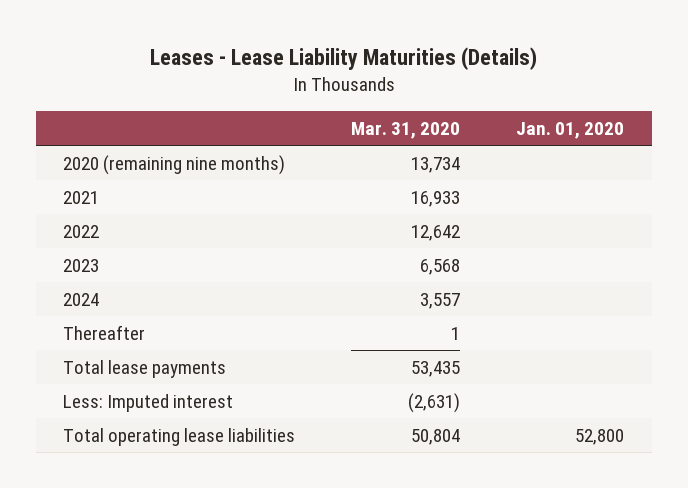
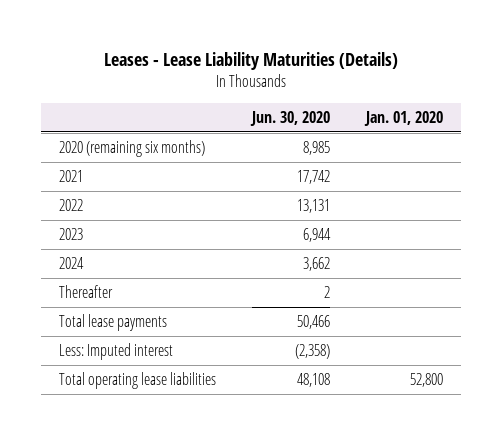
[351,121,461,139] Mar. 31, 2020 -> none
none -> [250,110,331,126] Jun. 30, 2020
[63,154,286,175] 2020 (remaining nine months) -> [59,140,206,158] 2020 (remaining six months)

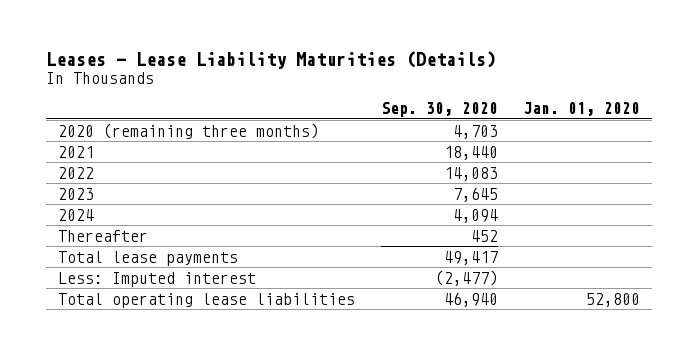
[250,110,331,126] Jun. 30, 2020 -> none
none -> [380,102,498,118] Sep. 30, 2020
[59,140,206,158] 2020 (remaining six months) -> [58,122,320,139] 2020 (remaining three months)

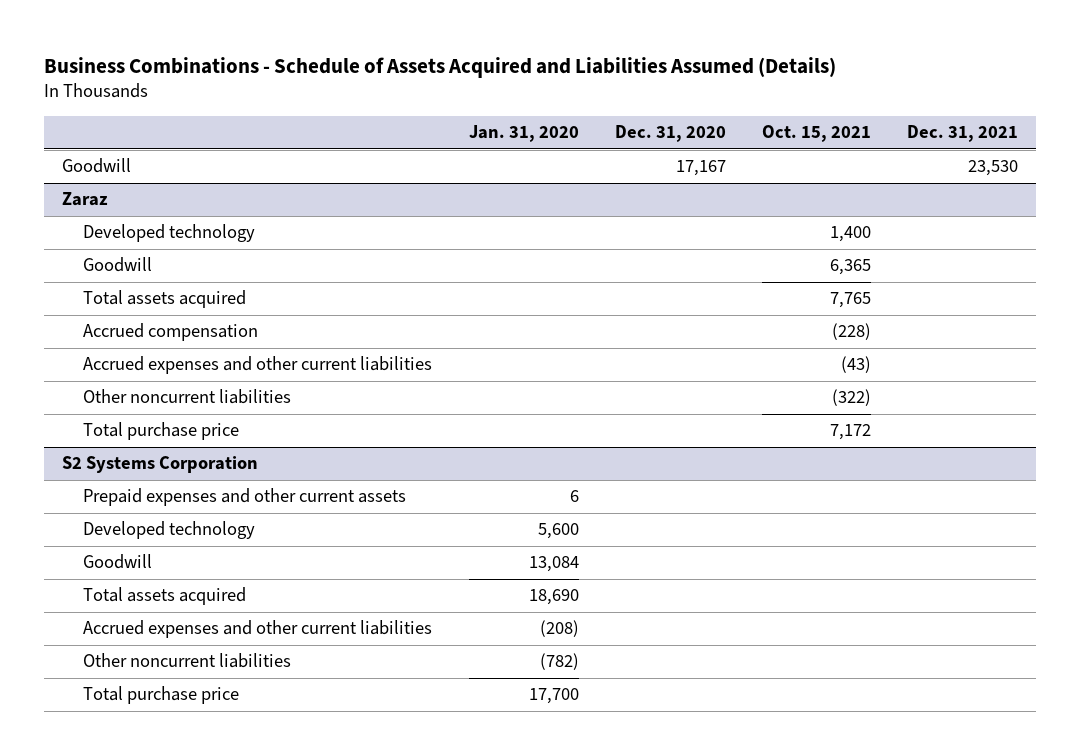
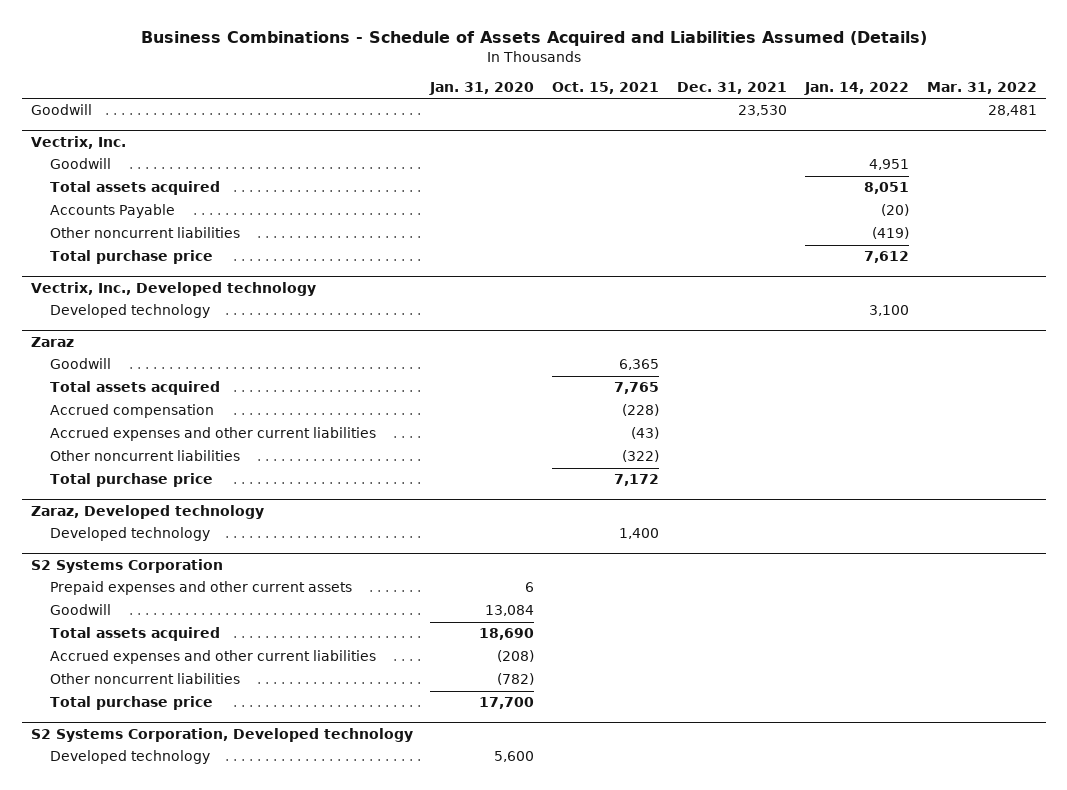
[614,125,726,143] Dec. 31, 2020 -> none
none -> [803,81,909,95] Jan. 14, 2022
none -> [926,81,1037,94] Mar. 31, 2022
none -> [30,135,126,149] Vectrix, Inc.
none -> [50,158,112,170] Goodwill
none -> [50,181,221,196] Total assets acquired
none -> [50,204,176,219] Accounts Payable
none -> [50,227,241,239] Other noncurrent liabilities
none -> [50,250,214,265] Total purchase price
none -> [30,281,316,296] Vectrix, Inc., Developed technology
none -> [50,304,211,319] Developed technology
[83,224,256,243] Developed technology -> none
none -> [30,504,264,519] Zaraz, Developed technology
none -> [50,527,211,542] Developed technology
[83,521,256,540] Developed technology -> none
none -> [30,727,413,742] S2 Systems Corporation, Developed technology
none -> [50,750,211,765] Developed technology

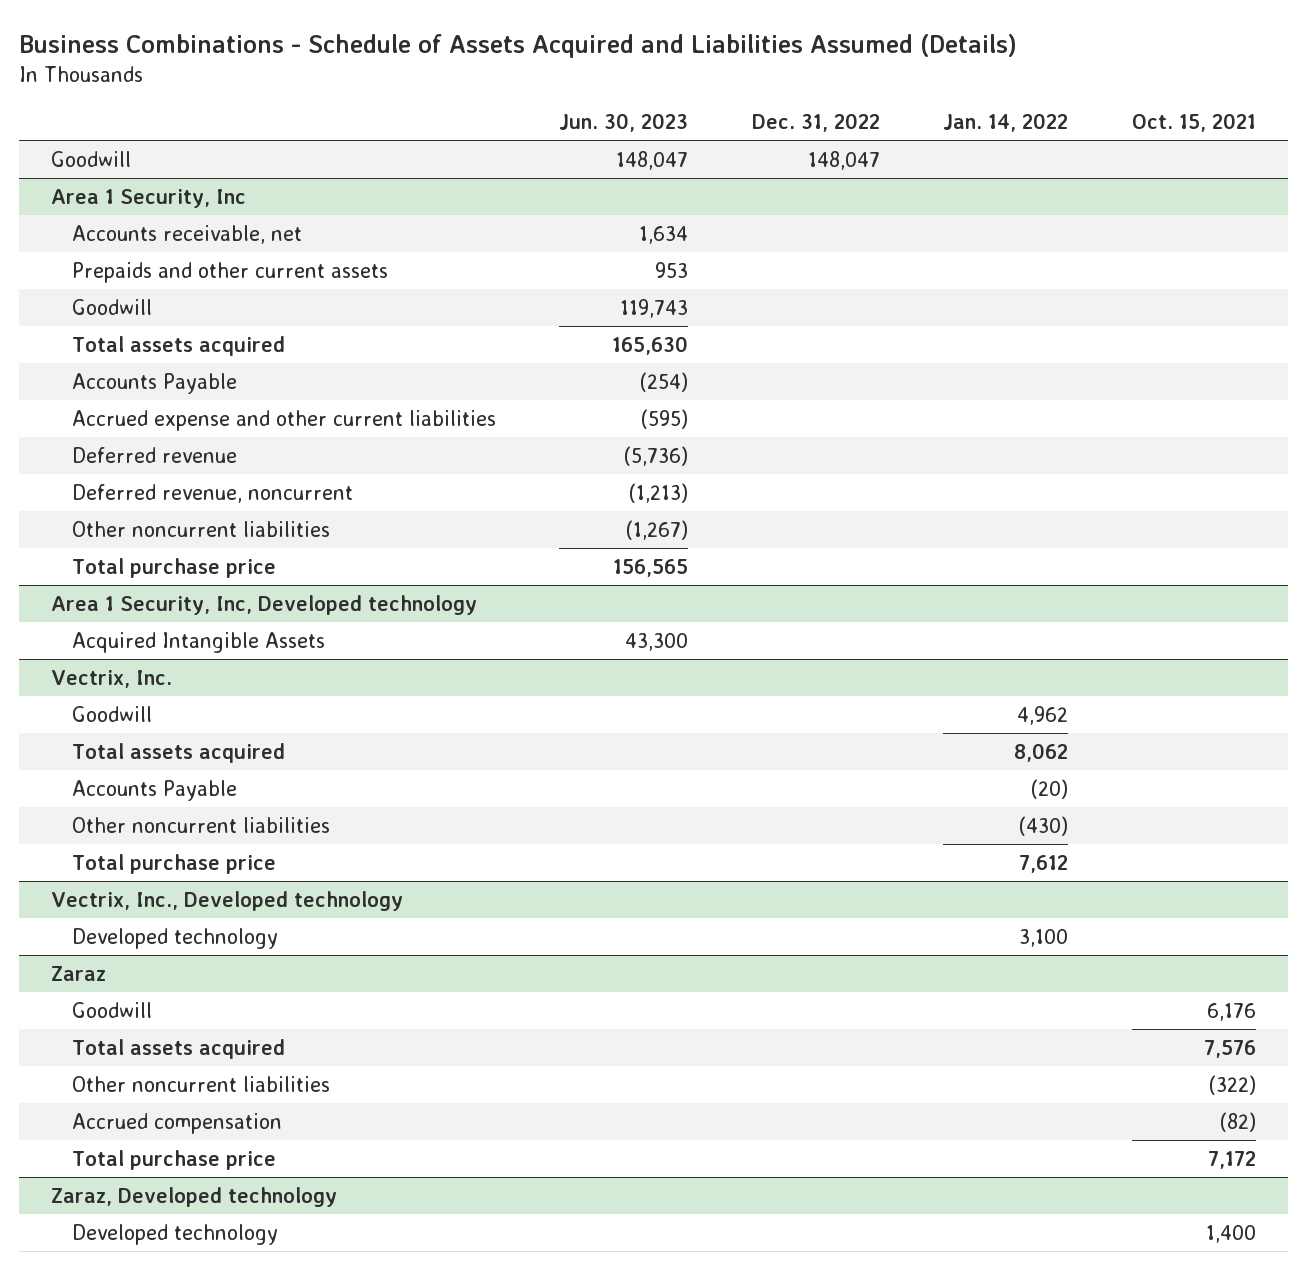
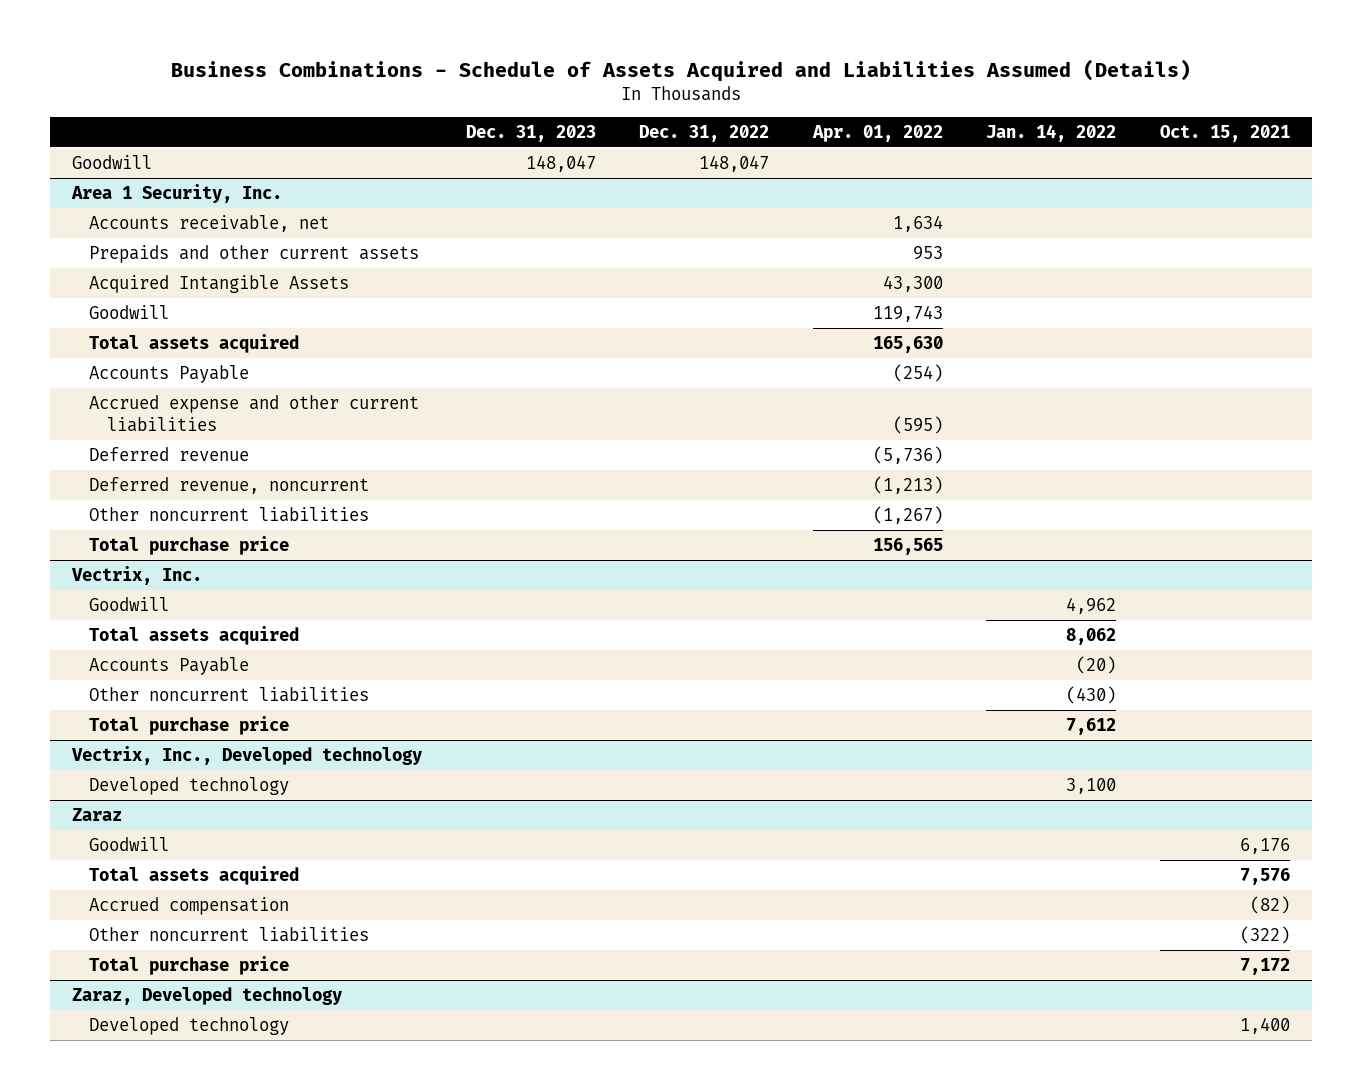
[559,113,689,133] Jun. 30, 2023 -> none
none -> [465,124,596,142] Dec. 31, 2023
none -> [811,124,943,142] Apr. 01, 2022
[50,188,246,208] Area 1 Security, Inc -> [70,184,282,204] Area 1 Security, Inc.
none -> [89,275,350,294] Acquired Intangible Assets
[50,594,477,615] Area 1 Security, Inc, Developed technology -> none
[71,631,325,653] Acquired Intangible Assets -> none
[71,1075,330,1092] Other noncurrent liabilities -> [89,927,370,943] Other noncurrent liabilities

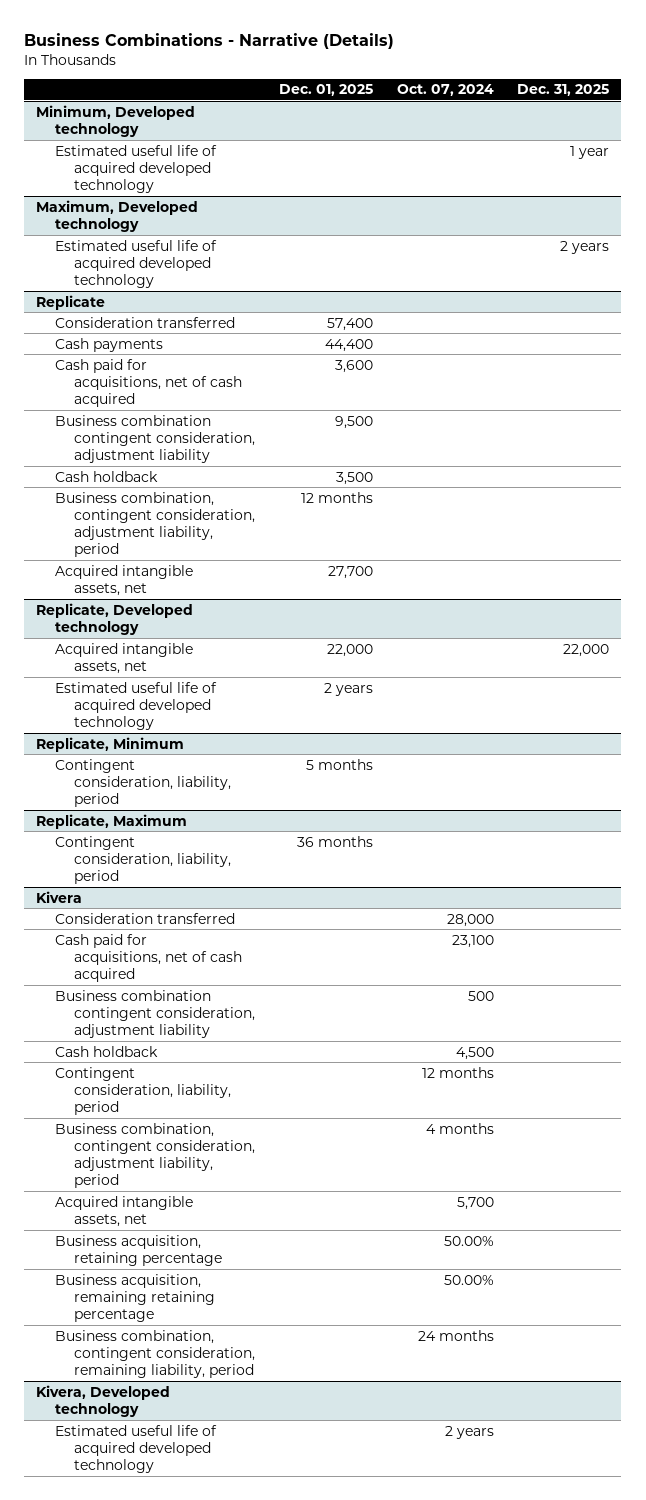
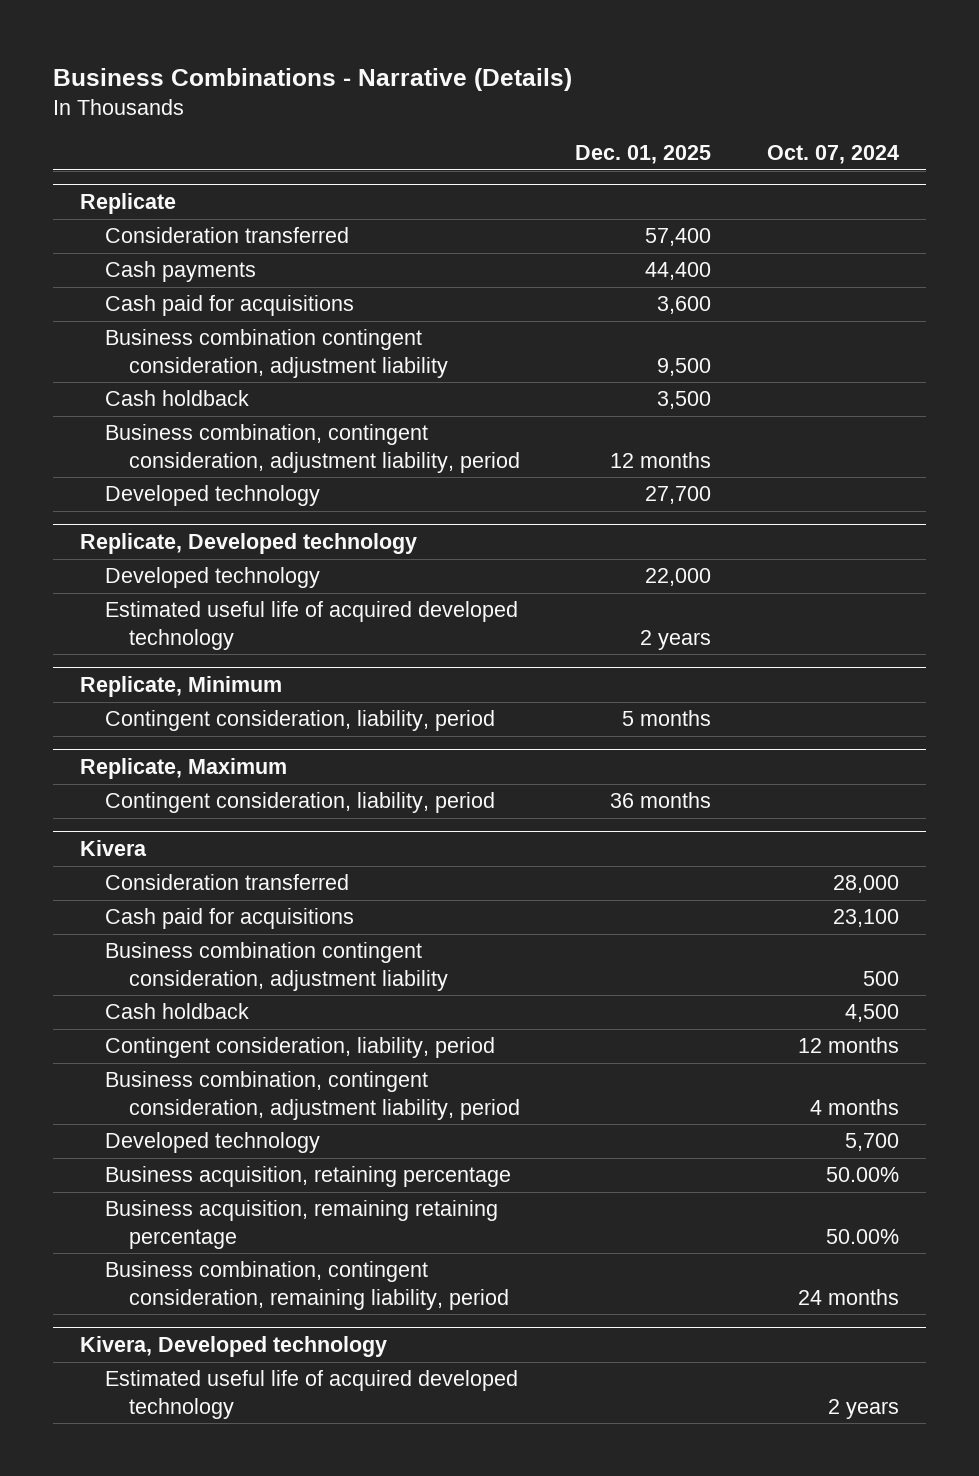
[517,84,610,97] Dec. 31, 2025 -> none
[36,104,196,137] Minimum, Developed technology -> none
[55,144,218,193] Estimated useful life of acquired developed technology -> none
[36,199,199,232] Maximum, Developed technology -> none
[55,239,218,288] Estimated useful life of acquired developed technology -> none
[55,358,243,407] Cash paid for acquisitions, net of cash acquired -> [104,295,354,317] Cash paid for acquisitions
[55,564,194,596] Acquired intangible assets, net -> [104,485,320,507] Developed technology
[55,642,194,674] Acquired intangible assets, net -> [104,567,320,589] Developed technology
[55,933,243,982] Cash paid for acquisitions, net of cash acquired -> [104,908,354,930] Cash paid for acquisitions
[55,1195,194,1227] Acquired intangible assets, net -> [104,1132,320,1154] Developed technology

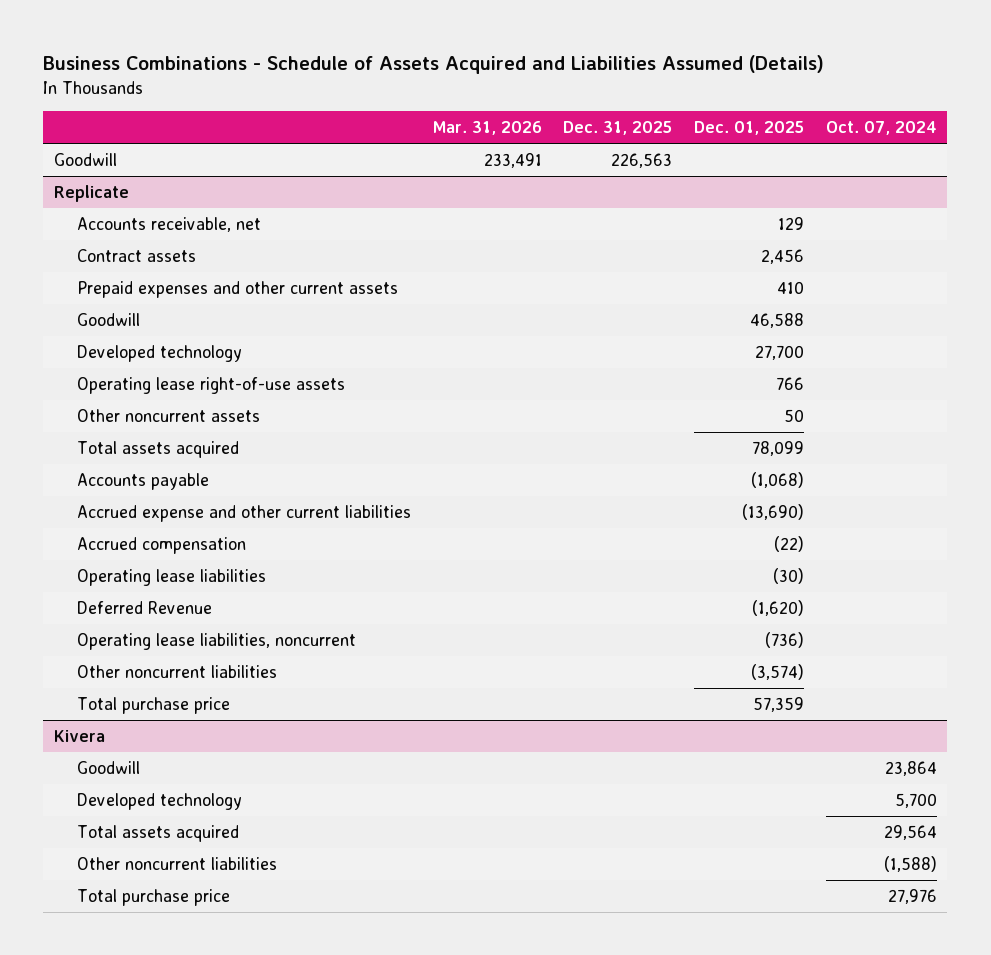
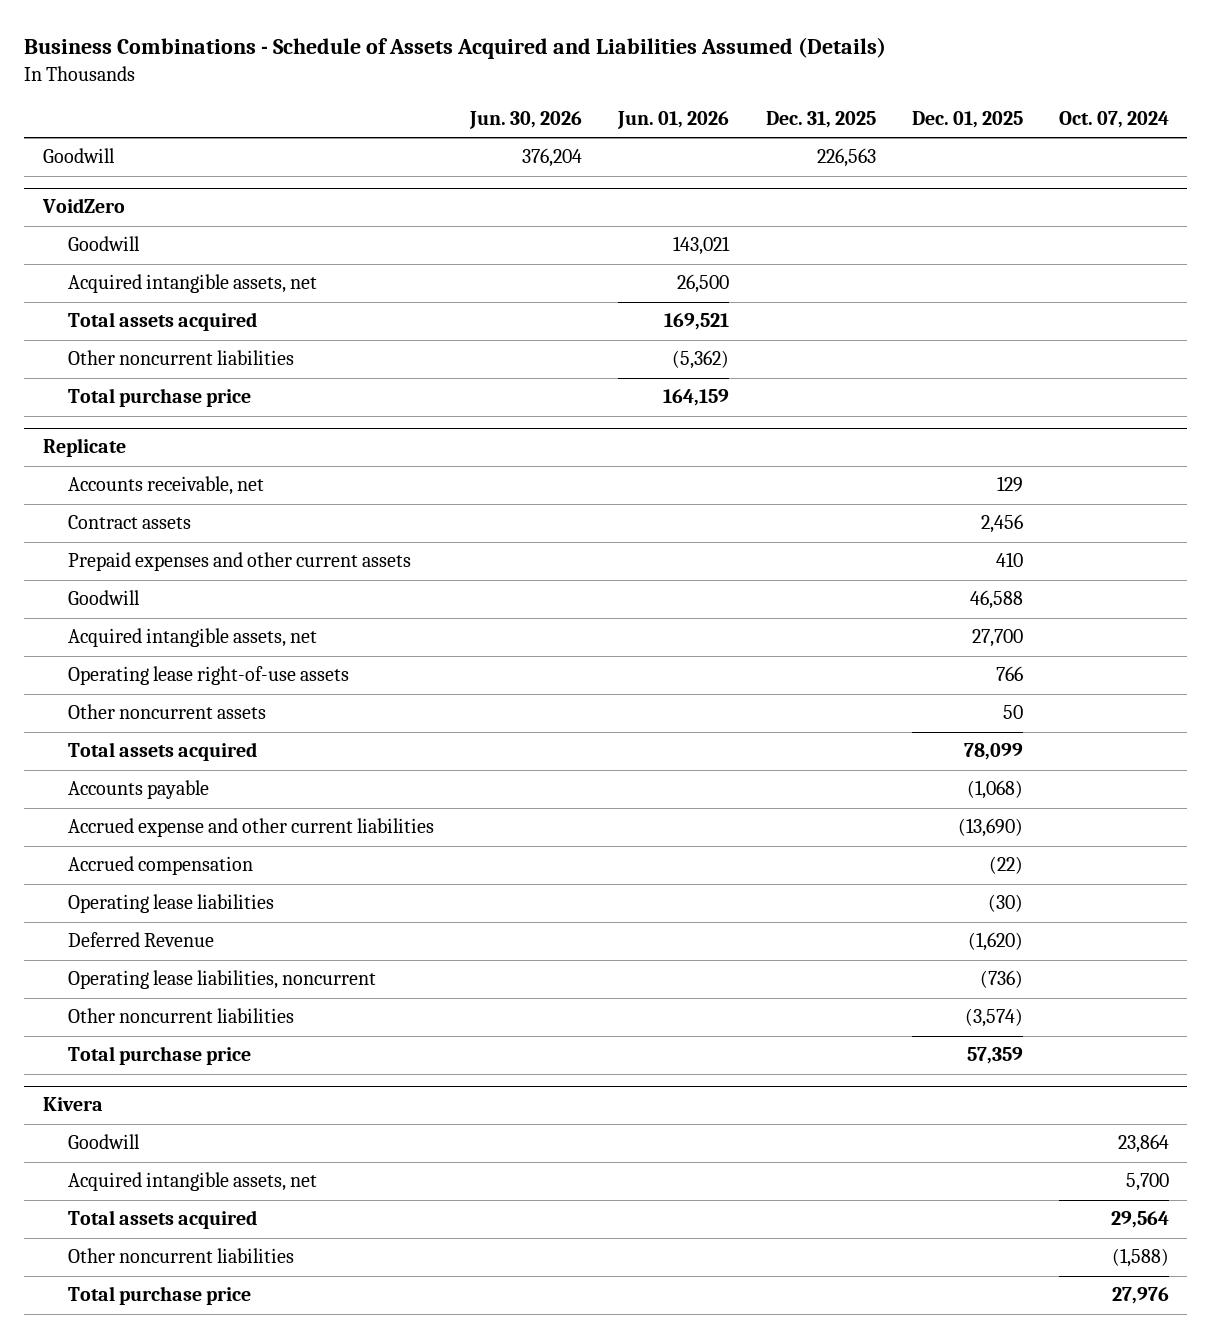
[432,121,542,136] Mar. 31, 2026 -> none
none -> [468,111,582,130] Jun. 30, 2026
none -> [617,111,730,130] Jun. 01, 2026
none -> [41,198,125,214] VoidZero
none -> [67,236,140,252] Goodwill
none -> [67,274,317,294] Acquired intangible assets, net
none -> [67,312,257,332] Total assets acquired
none -> [67,350,294,366] Other noncurrent liabilities
none -> [67,388,251,408] Total purchase price
[77,344,243,362] Developed technology -> [67,628,317,648] Acquired intangible assets, net
[77,792,243,810] Developed technology -> [67,1172,317,1192] Acquired intangible assets, net

